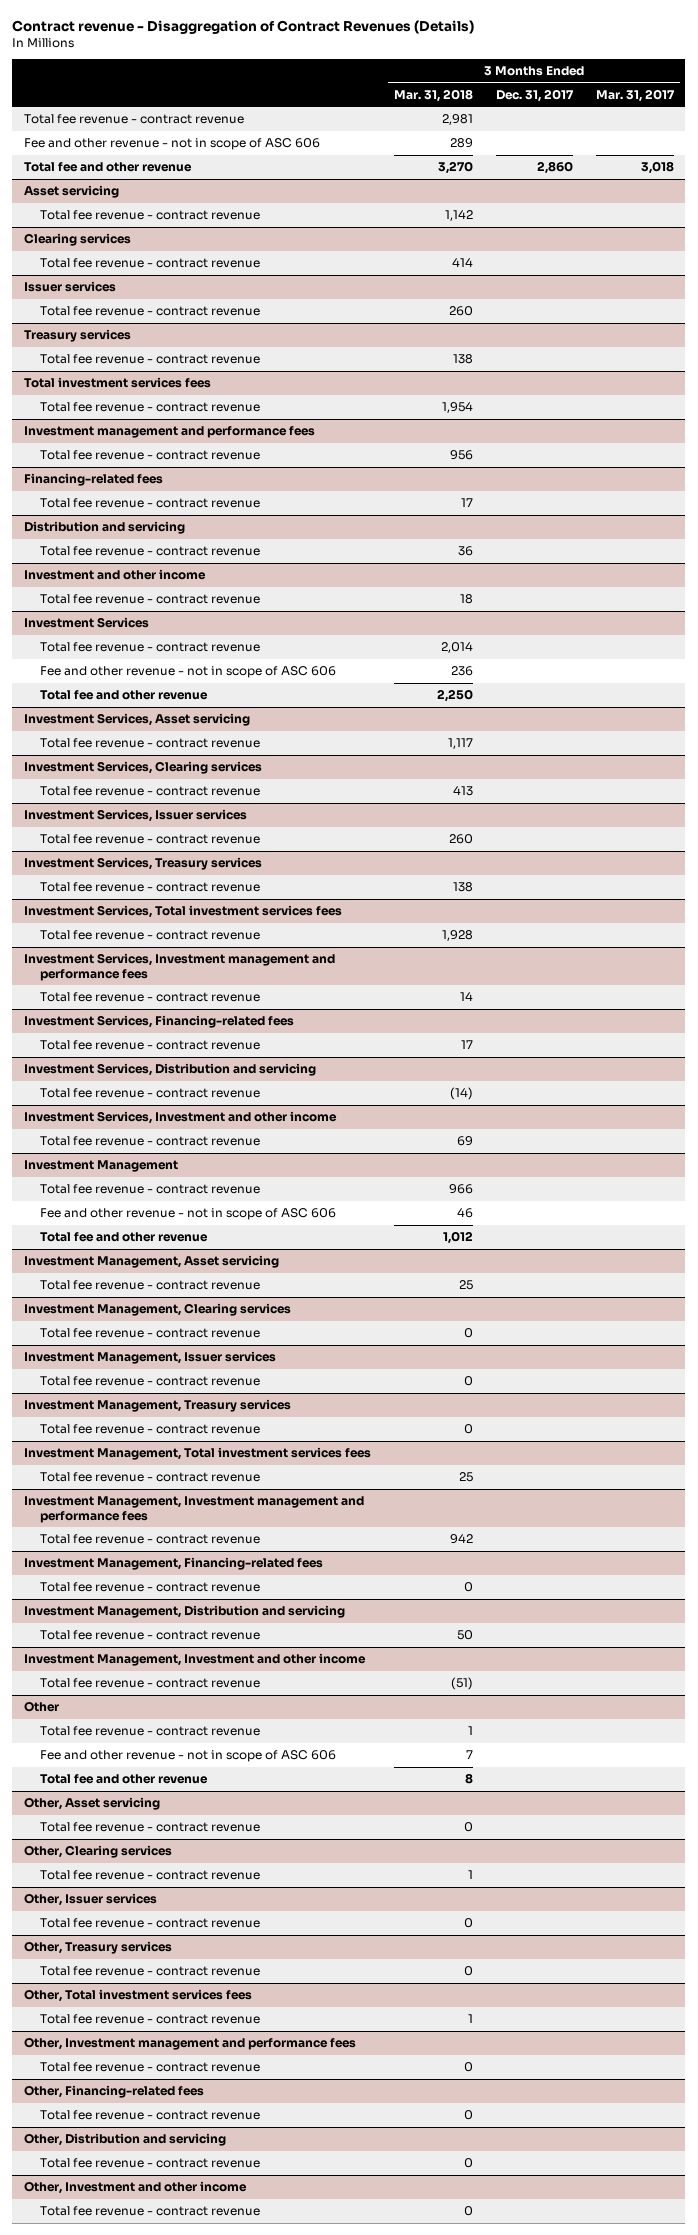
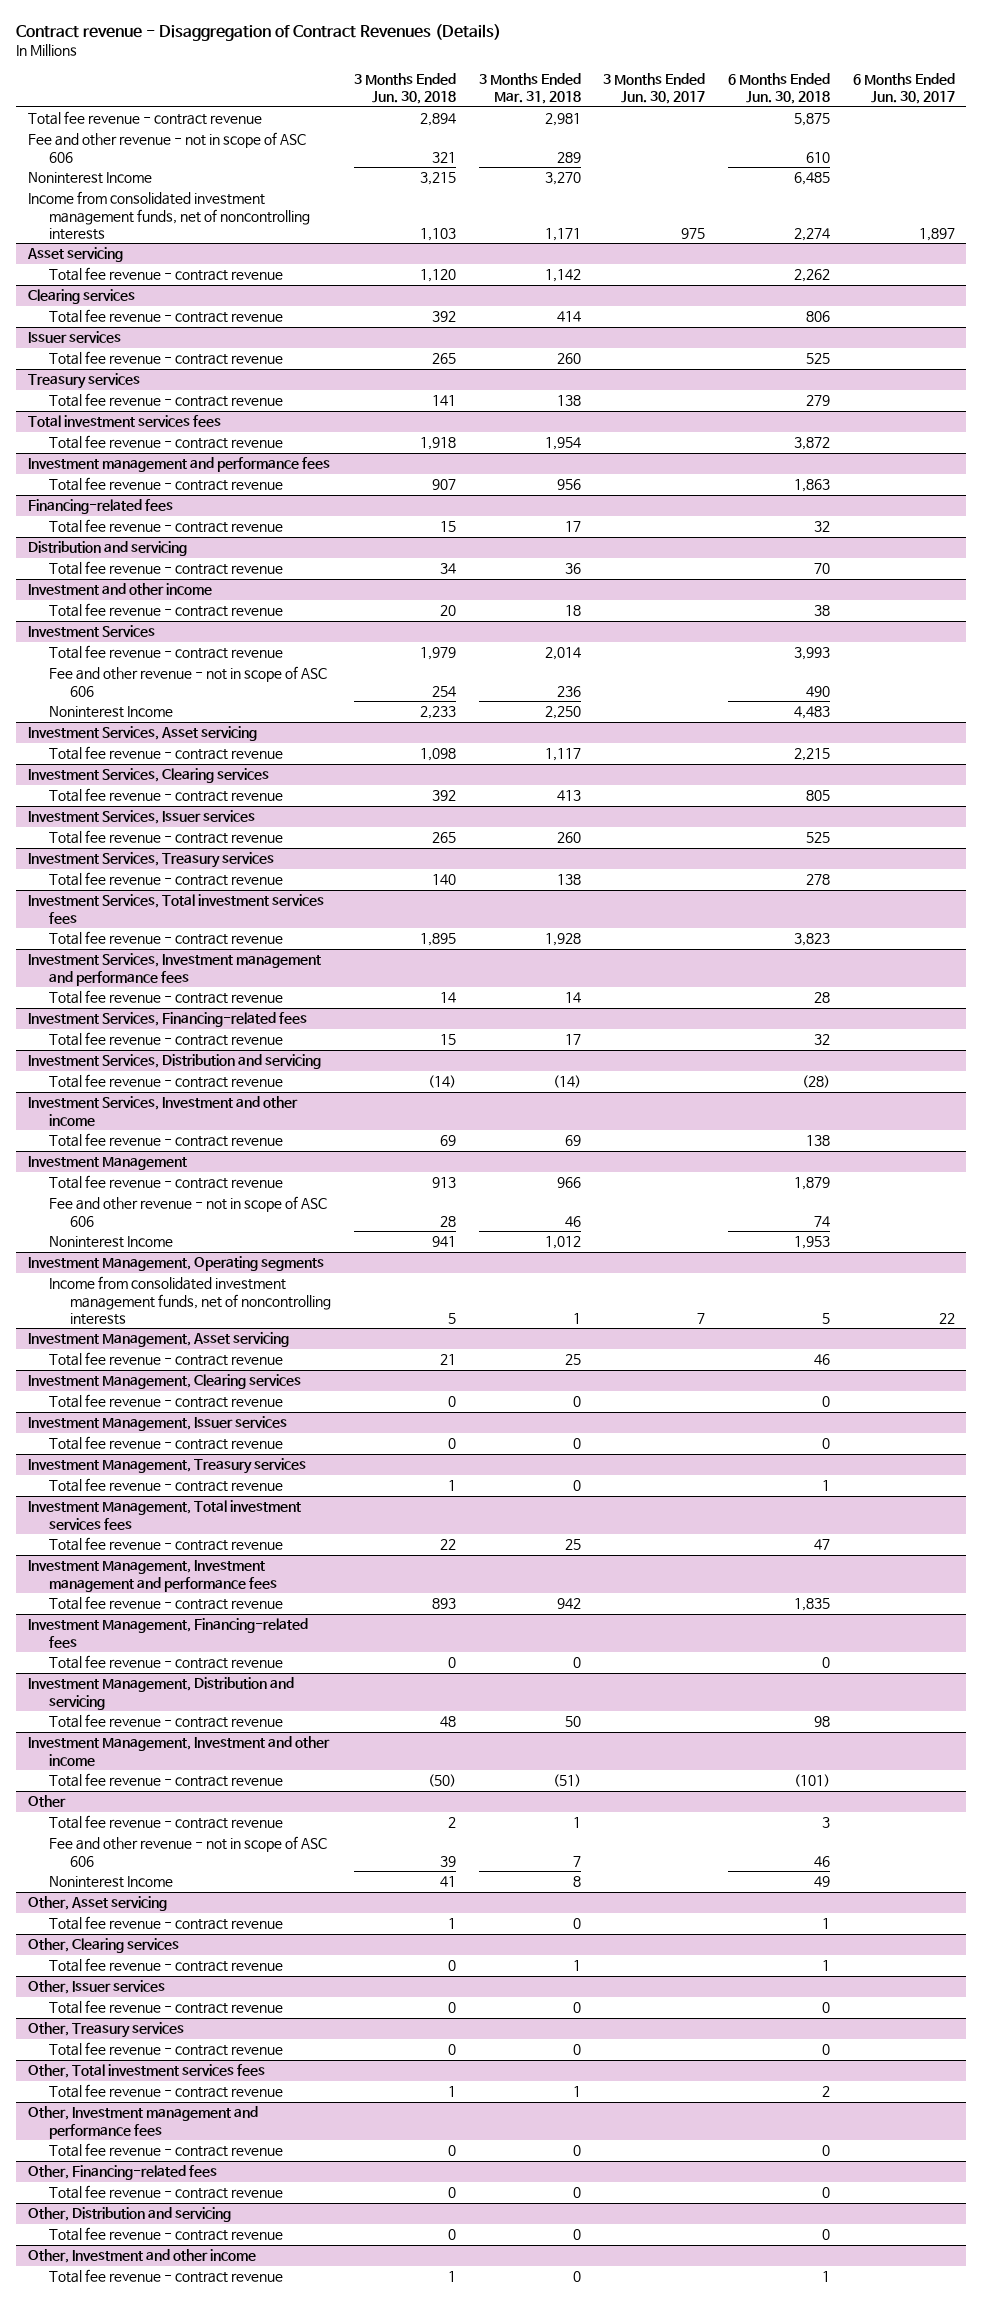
[495,88,574,102] Dec. 31, 2017 -> none
[595,88,675,102] Mar. 31, 2017 -> none
none -> [353,72,456,104] 3 Months Ended Jun. 30, 2018
none -> [603,72,706,104] 3 Months Ended Jun. 30, 2017
none -> [727,72,830,104] 6 Months Ended Jun. 30, 2018
none -> [852,72,955,104] 6 Months Ended Jun. 30, 2017
[23,162,192,173] Total fee and other revenue -> [27,172,152,185] Noninterest Income
none -> [27,191,310,240] Income from consolidated investment management funds, net of noncontrolling interests
[39,690,208,701] Total fee and other revenue -> [48,706,173,719] Noninterest Income
[39,1232,208,1243] Total fee and other revenue -> [48,1236,173,1249] Noninterest Income
none -> [27,1256,324,1272] Investment Management, Operating segments
none -> [48,1276,332,1325] Income from consolidated investment management funds, net of noncontrolling interests
[39,1774,208,1785] Total fee and other revenue -> none
none -> [48,1876,173,1889] Noninterest Income

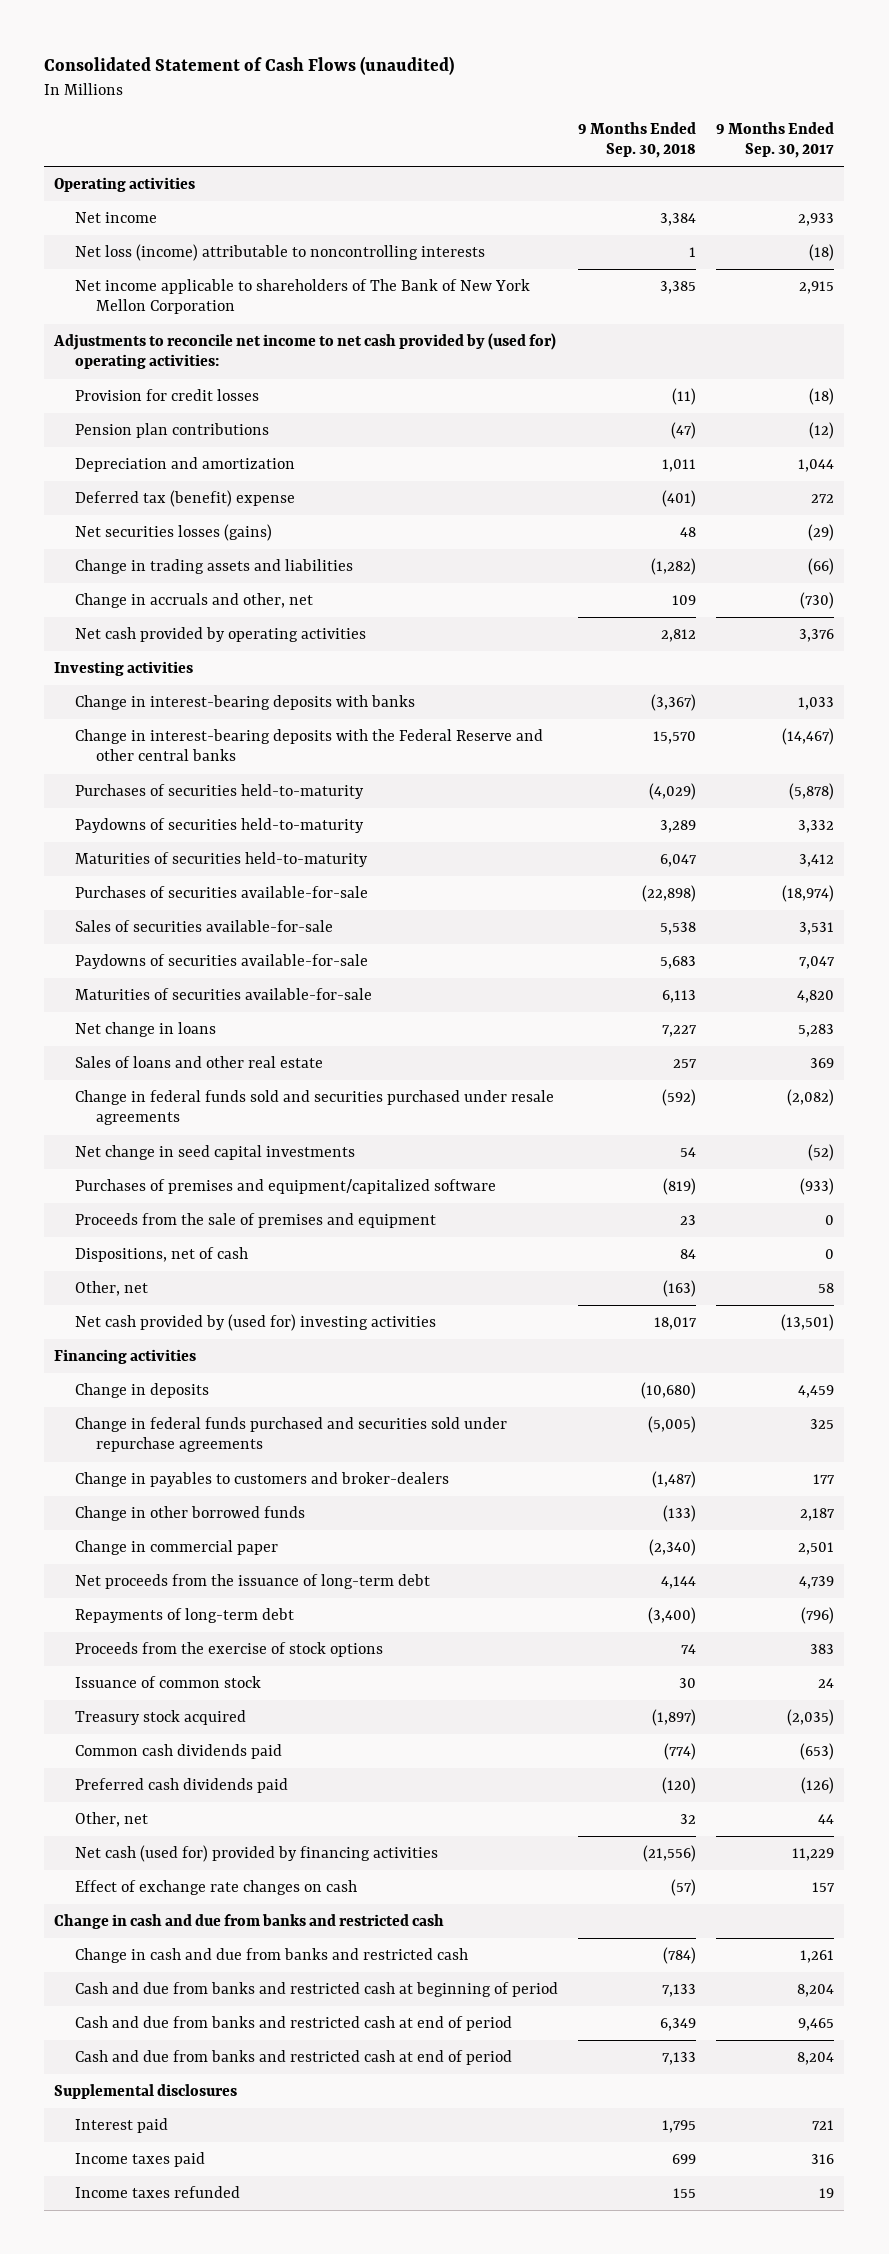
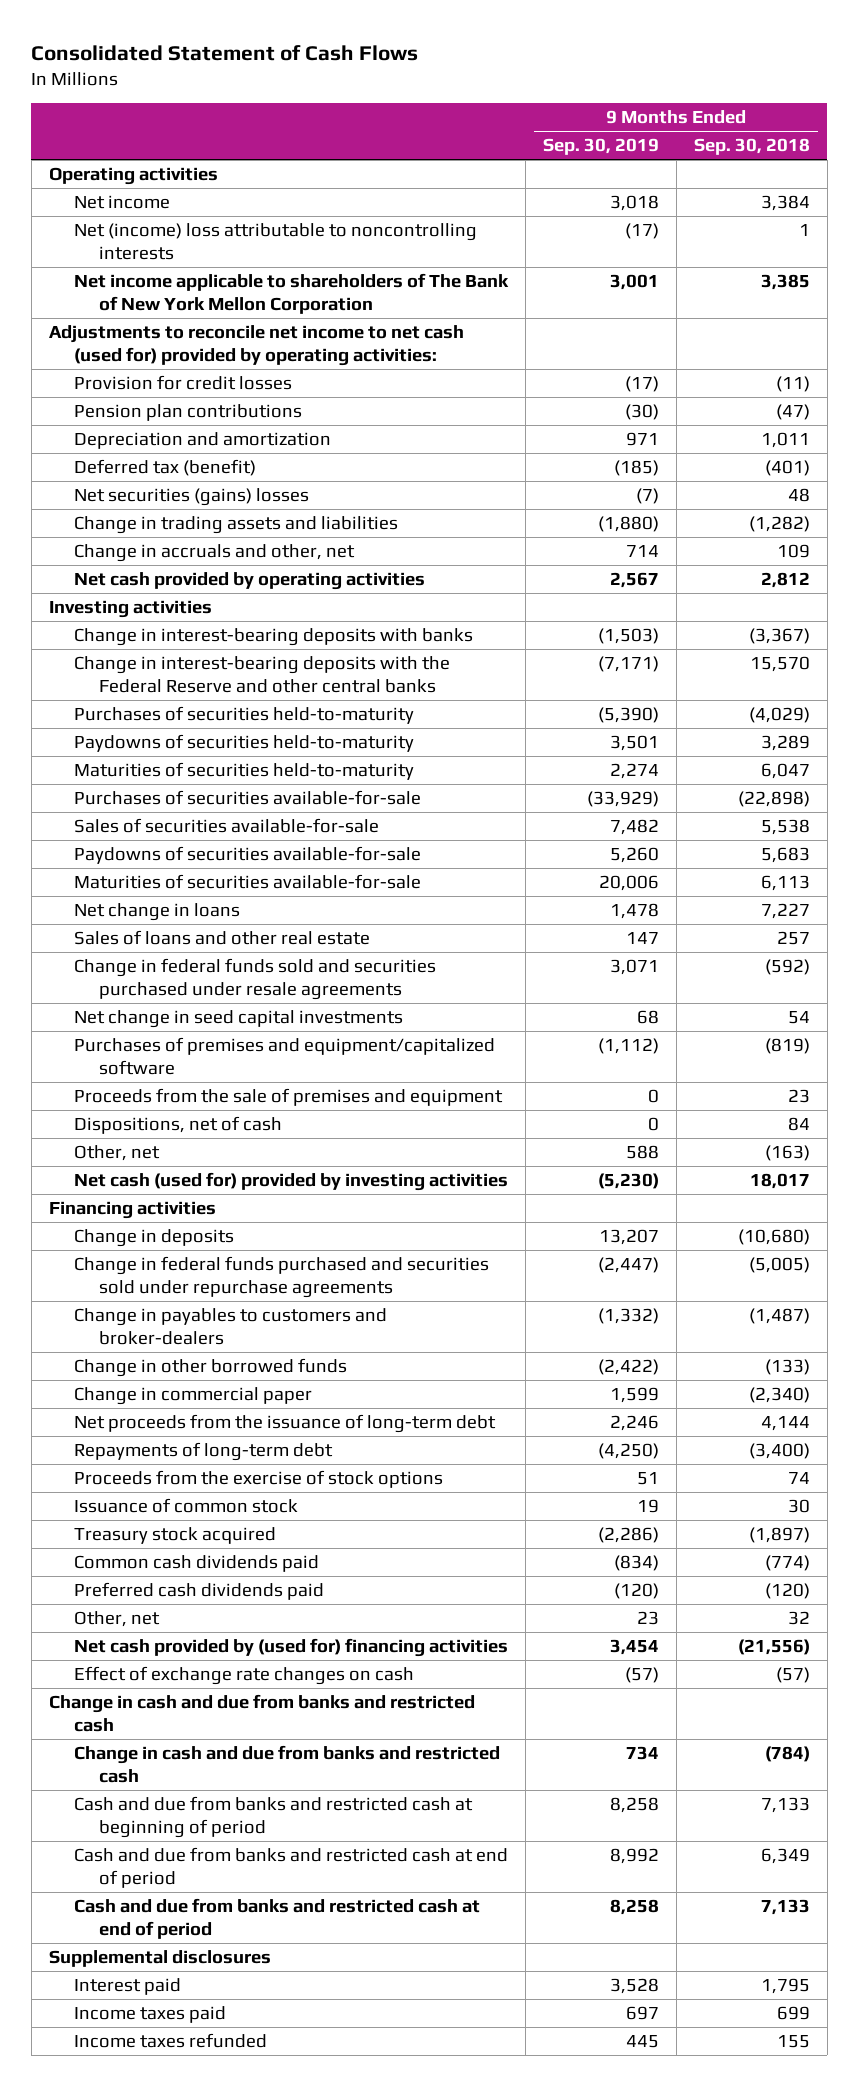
[44,56,455,76] Consolidated Statement of Cash Flows (unaudited) -> [31,44,419,61] Consolidated Statement of Cash Flows
[716,121,835,159] 9 Months Ended Sep. 30, 2017 -> none
none -> [542,138,659,156] Sep. 30, 2019
[75,243,486,261] Net loss (income) attributable to noncontrolling interests -> [74,223,478,261] Net (income) loss attributable to noncontrolling interests
[53,332,557,370] Adjustments to reconcile net income to net cash provided by (used for) operating activities: -> [48,325,464,367] Adjustments to reconcile net income to net cash (used for) provided by operating activities:
[75,489,296,507] Deferred tax (benefit) expense -> [74,459,257,477] Deferred tax (benefit)
[75,523,273,541] Net securities losses (gains) -> [74,488,310,507] Net securities (gains) losses
[75,1313,437,1331] Net cash provided by (used for) investing activities -> [74,1172,509,1192] Net cash (used for) provided by investing activities
[75,1844,439,1862] Net cash (used for) provided by financing activities -> [74,1638,509,1658] Net cash provided by (used for) financing activities

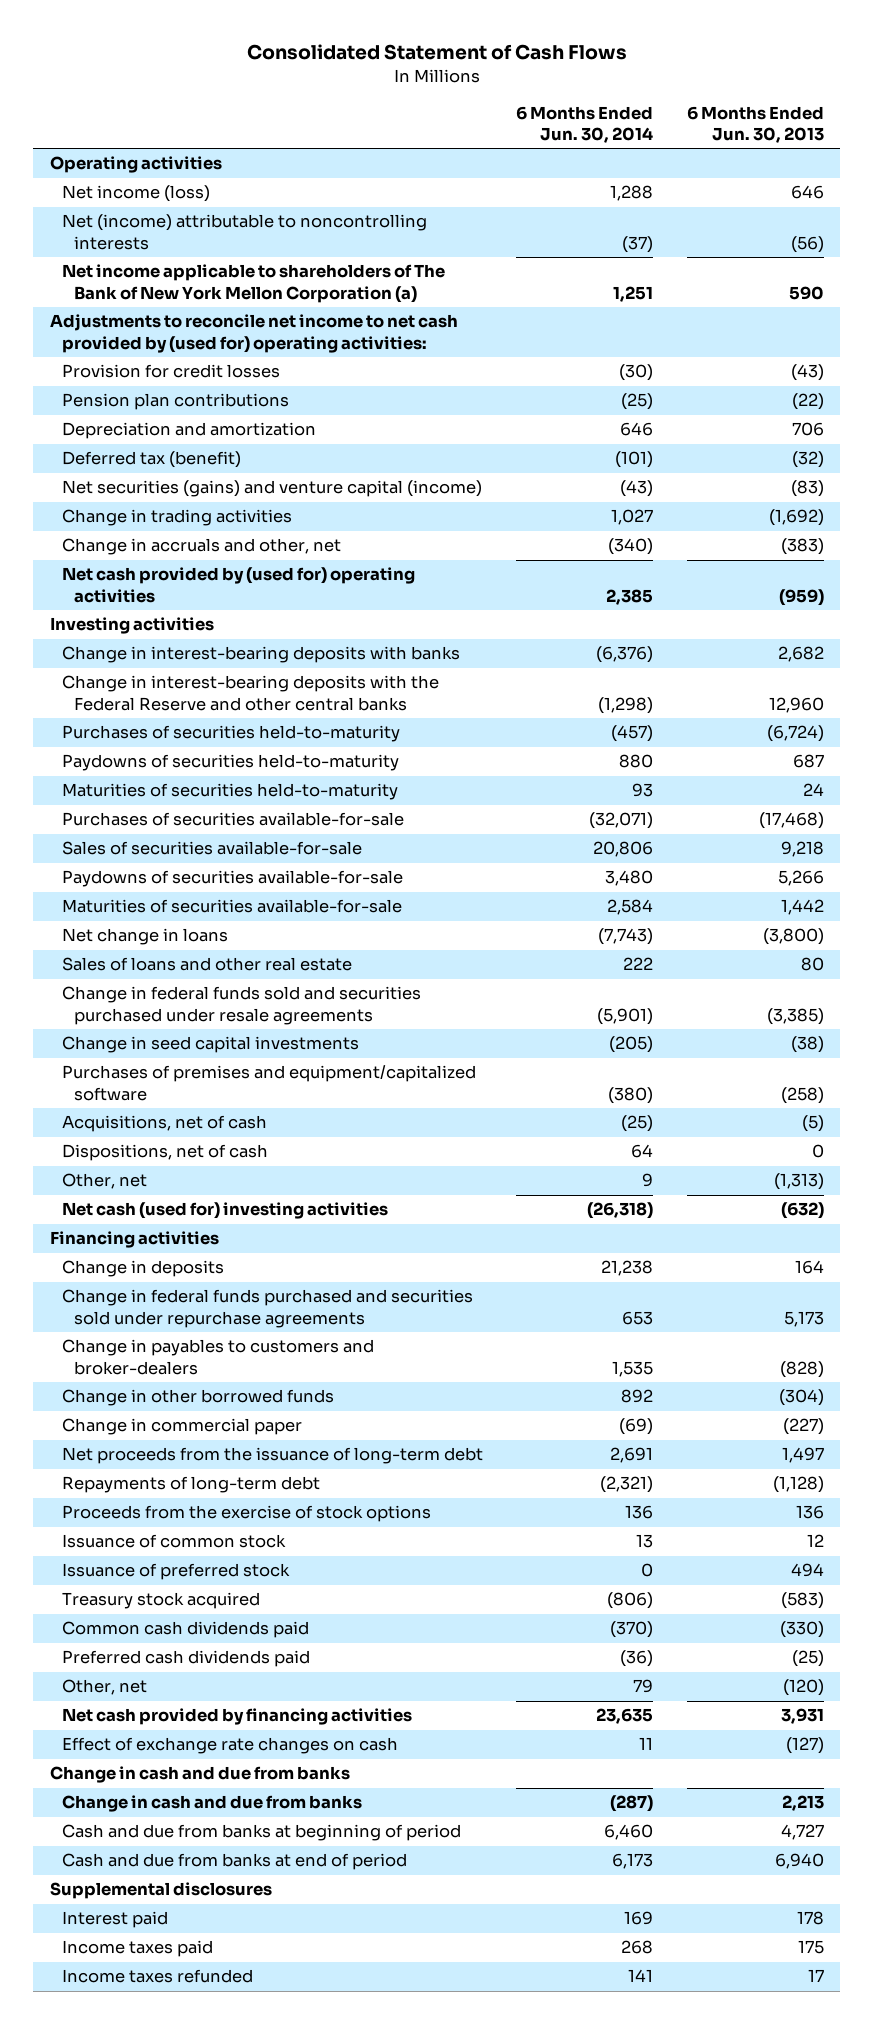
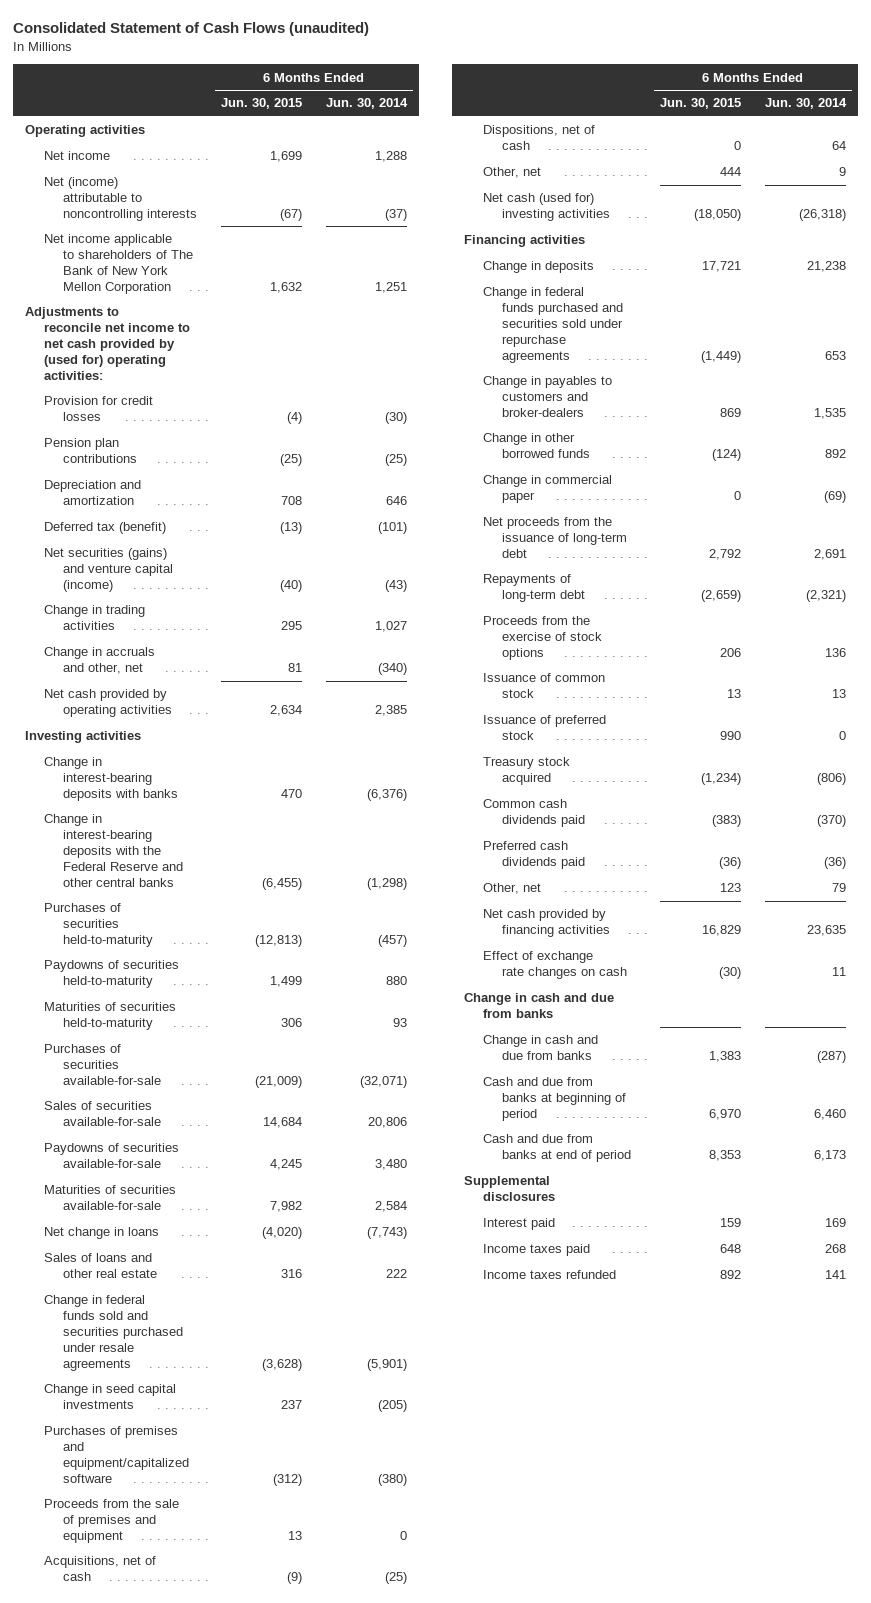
[246,44,627,61] Consolidated Statement of Cash Flows -> [12,22,369,37] Consolidated Statement of Cash Flows (unaudited)
[686,105,824,143] 6 Months Ended Jun. 30, 2013 -> none
none -> [220,98,302,110] Jun. 30, 2015
[61,185,210,203] Net income (loss) -> [43,151,110,161] Net income
[61,264,445,303] Net income applicable to shareholders of The Bank of New York Mellon Corporation (a) -> [43,234,193,295] Net income applicable to shareholders of The Bank of New York Mellon Corporation
[61,567,415,603] Net cash provided by (used for) operating activities -> [43,689,172,718] Net cash provided by operating activities
none -> [43,1499,179,1544] Proceeds from the sale of premises and equipment

